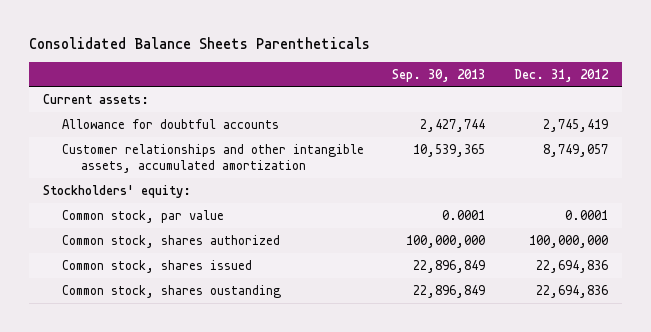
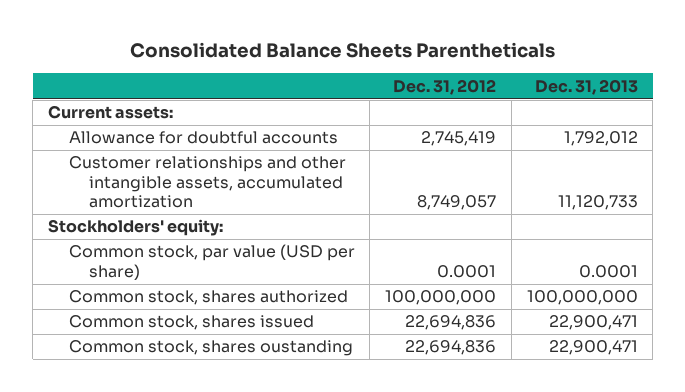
[392,68,486,82] Sep. 30, 2013 -> none
none -> [534,78,638,95] Dec. 31, 2013
[62,209,225,223] Common stock, par value -> [68,244,355,280] Common stock, par value (USD per share)

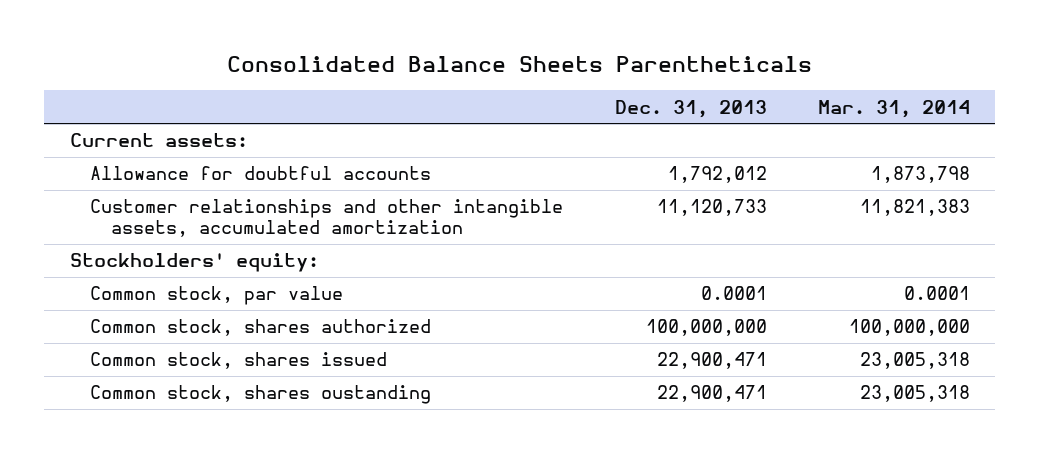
[393,78,497,95] Dec. 31, 2012 -> none
none -> [817,99,970,118] Mar. 31, 2014
[68,244,355,280] Common stock, par value (USD per share) -> [90,286,344,306] Common stock, par value

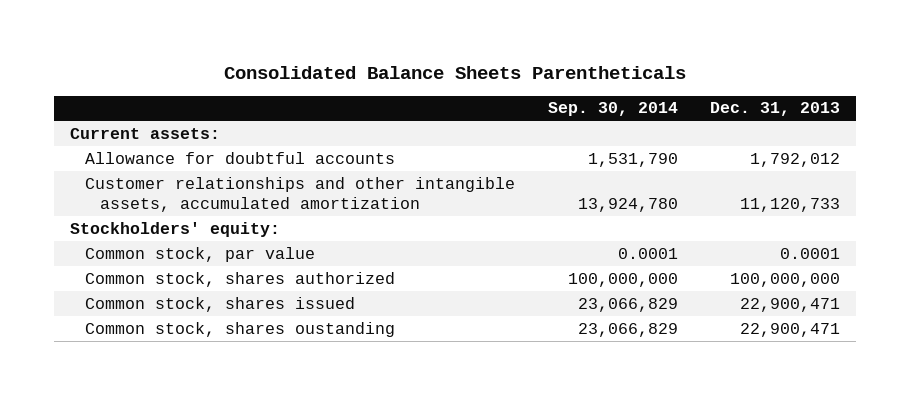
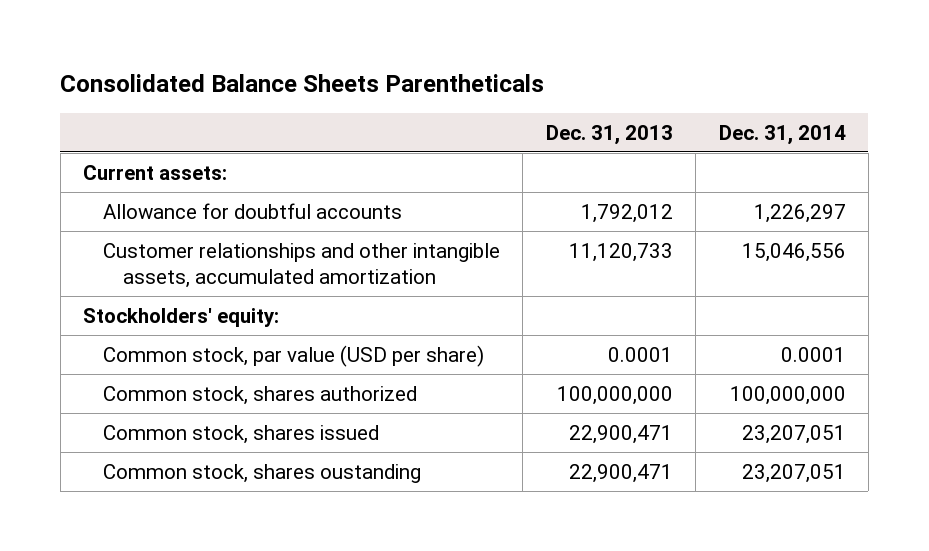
[547,102,678,117] Sep. 30, 2014 -> none
none -> [718,124,846,145] Dec. 31, 2014
[85,246,316,262] Common stock, par value -> [102,344,484,367] Common stock, par value (USD per share)

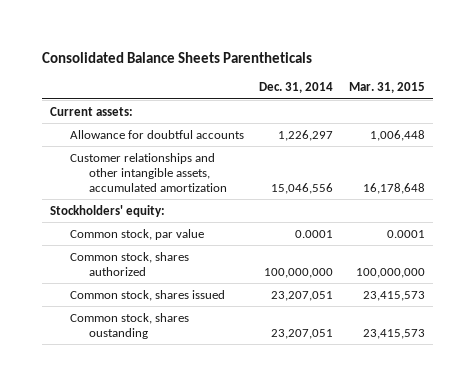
[545,124,673,145] Dec. 31, 2013 -> none
none -> [348,82,425,94] Mar. 31, 2015
[102,344,484,367] Common stock, par value (USD per share) -> [69,228,204,240] Common stock, par value

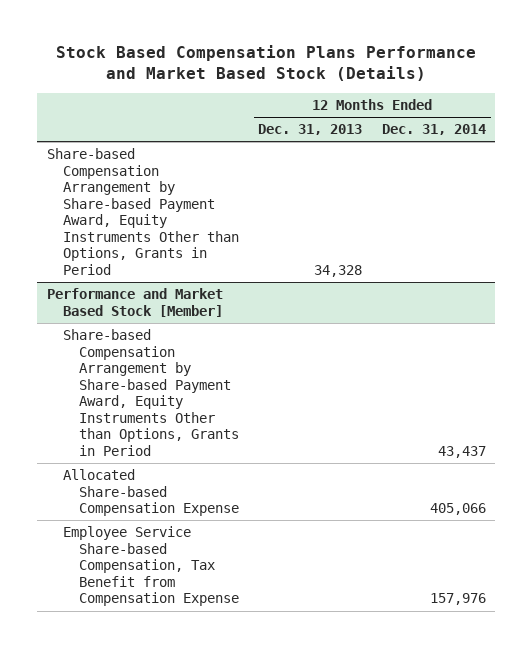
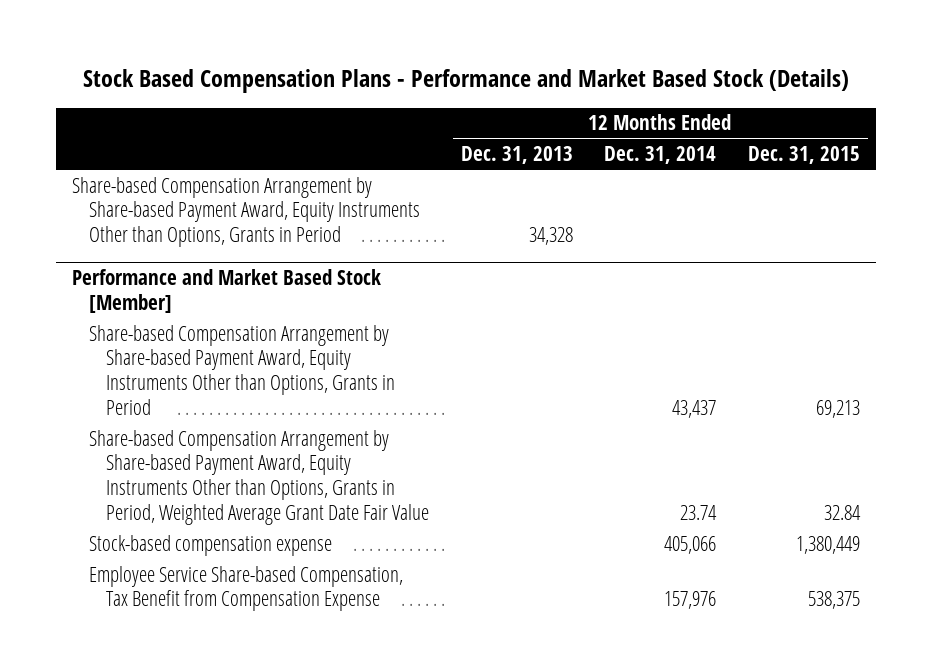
[56,45,477,82] Stock Based Compensation Plans Performance and Market Based Stock (Details) -> [82,69,849,94] Stock Based Compensation Plans - Performance and Market Based Stock (Details)
none -> [747,146,860,165] Dec. 31, 2015
none -> [89,429,430,525] Share-based Compensation Arrangement by Share-based Payment Award, Equity Instruments Other than Options, Grants in Period, Weighted Average Grant Date Fair Value
[62,469,239,517] Allocated Share-based Compensation Expense -> [89,534,333,556] Stock-based compensation expense

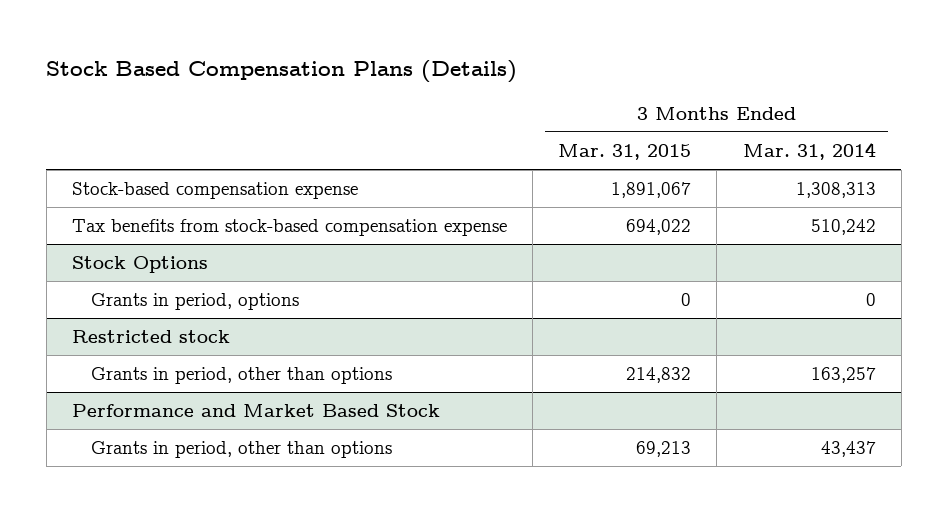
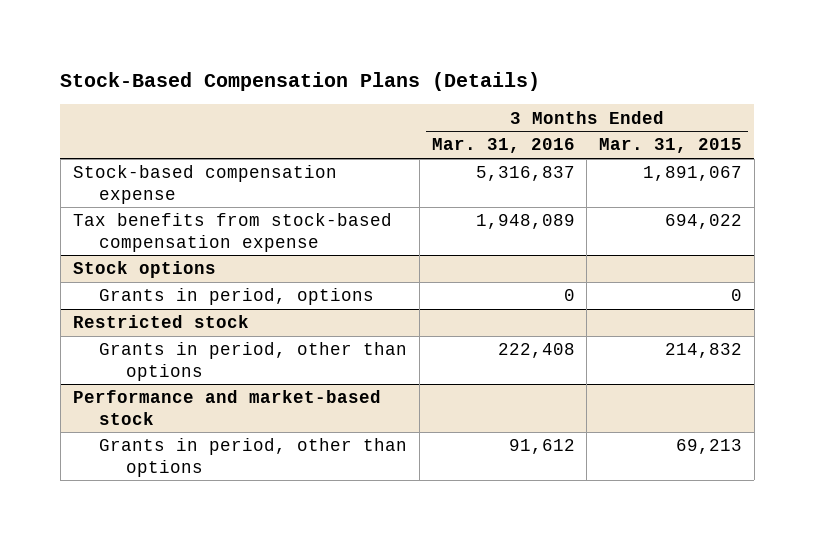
[46,59,518,83] Stock Based Compensation Plans (Details) -> [60,72,541,92] Stock-Based Compensation Plans (Details)
[742,142,876,161] Mar. 31, 2014 -> none
none -> [431,138,575,154] Mar. 31, 2016
[71,256,208,274] Stock Options -> [72,261,216,279] Stock options
[71,404,440,418] Performance and Market Based Stock -> [72,390,381,425] Performance and market-based stock

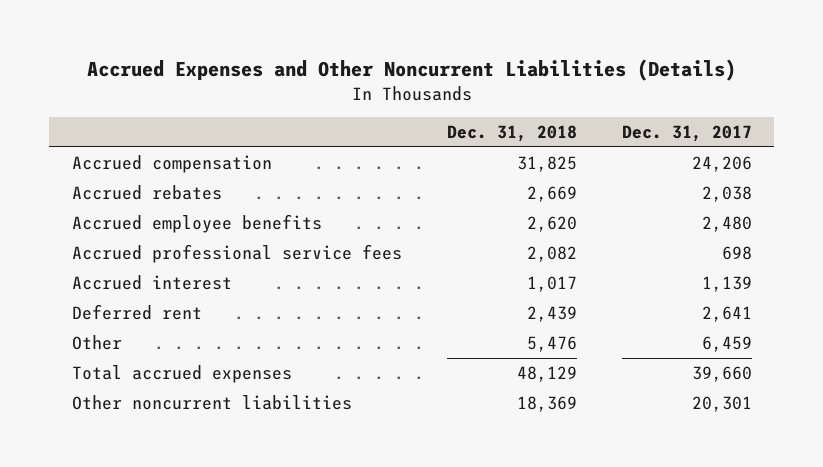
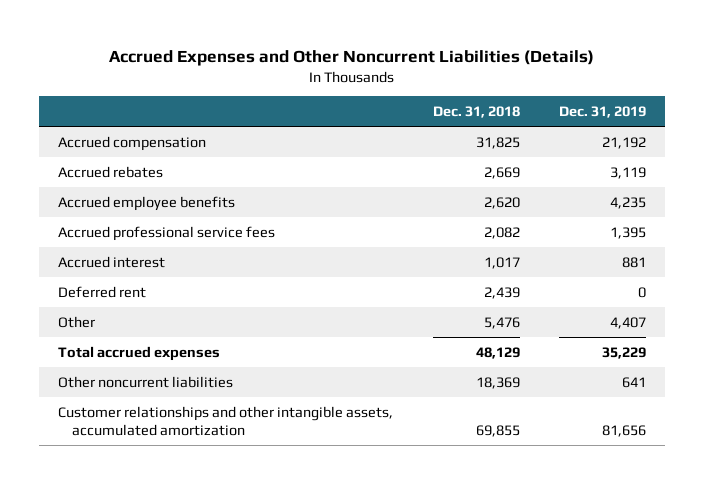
[621,124,752,142] Dec. 31, 2017 -> none
none -> [558,105,646,118] Dec. 31, 2019
none -> [58,405,394,436] Customer relationships and other intangible assets, accumulated amortization

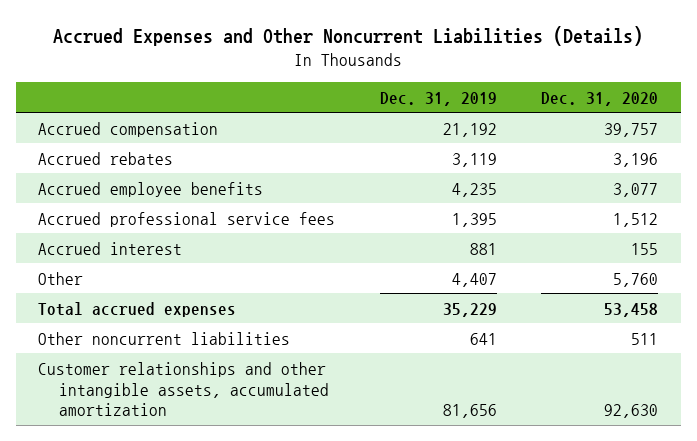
[432,105,520,118] Dec. 31, 2018 -> none
none -> [541,91,659,106] Dec. 31, 2020
[58,285,147,298] Deferred rent -> none

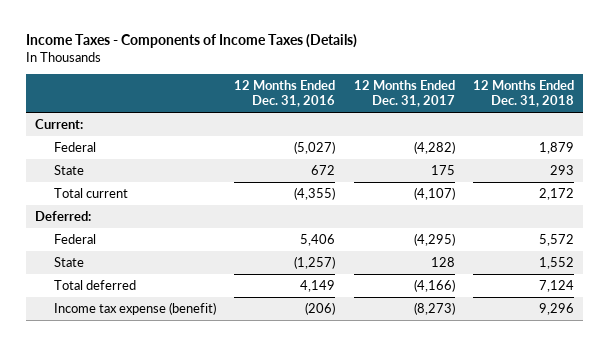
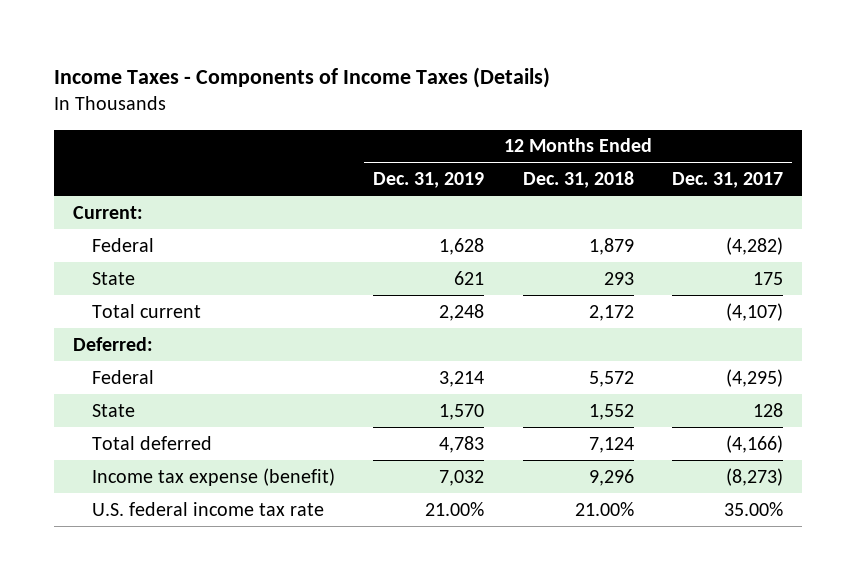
[234,80,336,107] 12 Months Ended Dec. 31, 2016 -> none
none -> [373,171,485,188] Dec. 31, 2019
none -> [92,501,325,516] U.S. federal income tax rate

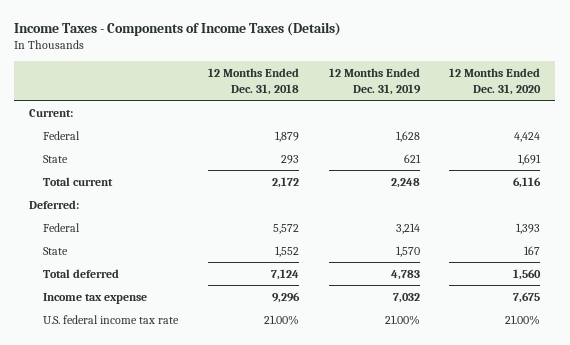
[671,171,783,188] Dec. 31, 2017 -> none
none -> [449,68,542,95] 12 Months Ended Dec. 31, 2020
[92,467,336,486] Income tax expense (benefit) -> [43,292,148,304] Income tax expense

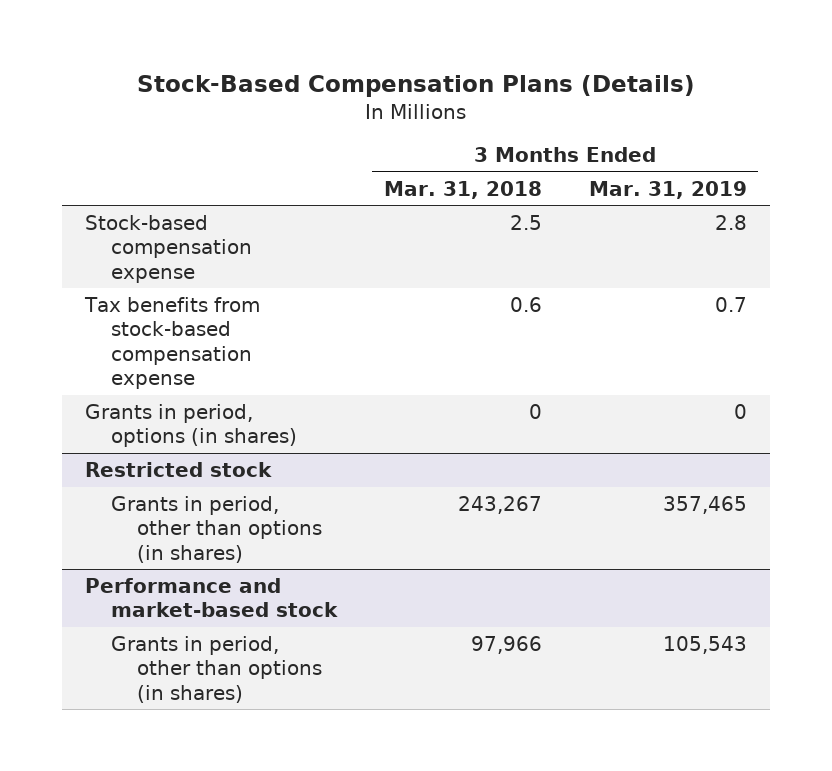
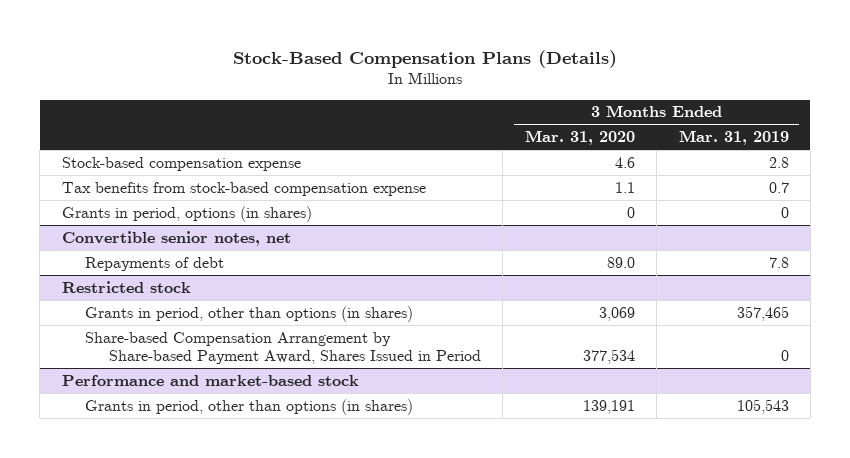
[383,180,542,199] Mar. 31, 2018 -> none
none -> [524,130,635,146] Mar. 31, 2020
none -> [61,230,291,246] Convertible senior notes, net
none -> [85,256,225,271] Repayments of debt
none -> [85,331,481,365] Share-based Compensation Arrangement by Share-based Payment Award, Shares Issued in Period

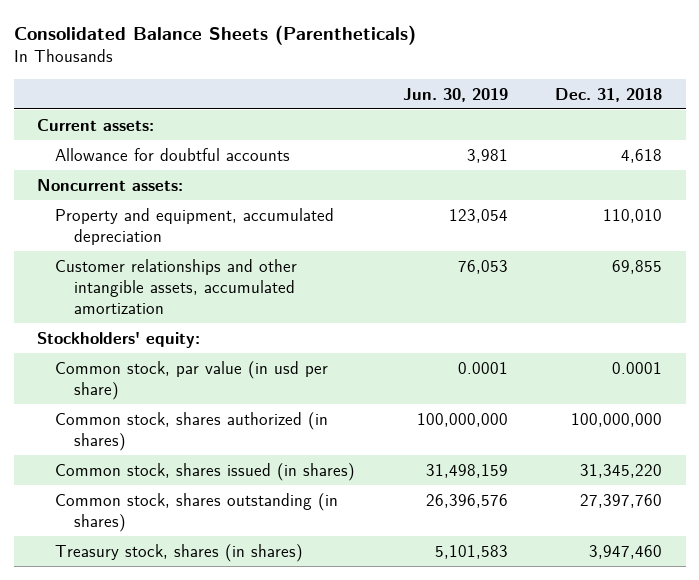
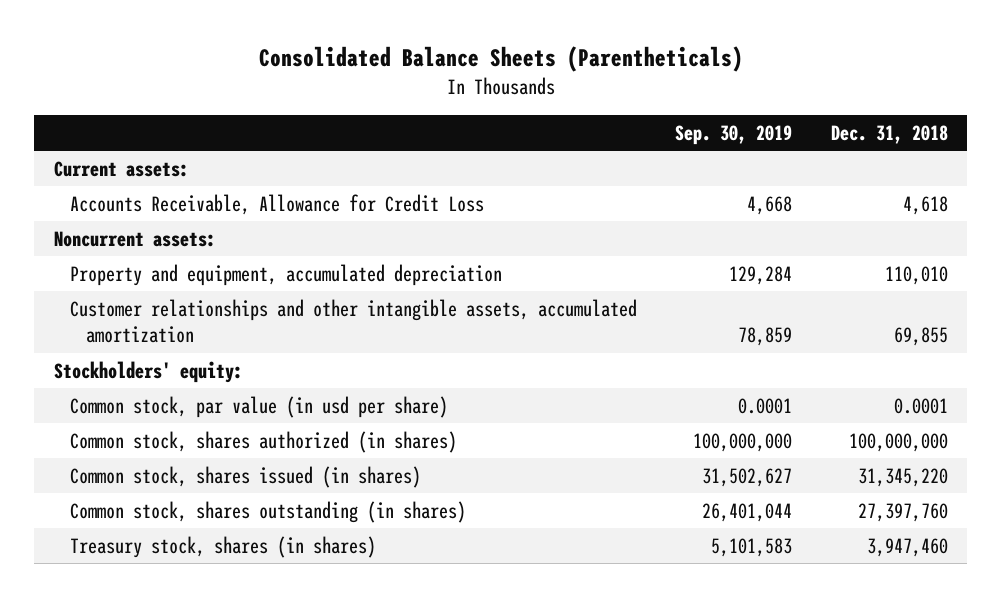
[402,87,508,102] Jun. 30, 2019 -> none
none -> [675,124,793,145] Sep. 30, 2019
[55,147,291,161] Allowance for doubtful accounts -> [69,193,484,215] Accounts Receivable, Allowance for Credit Loss

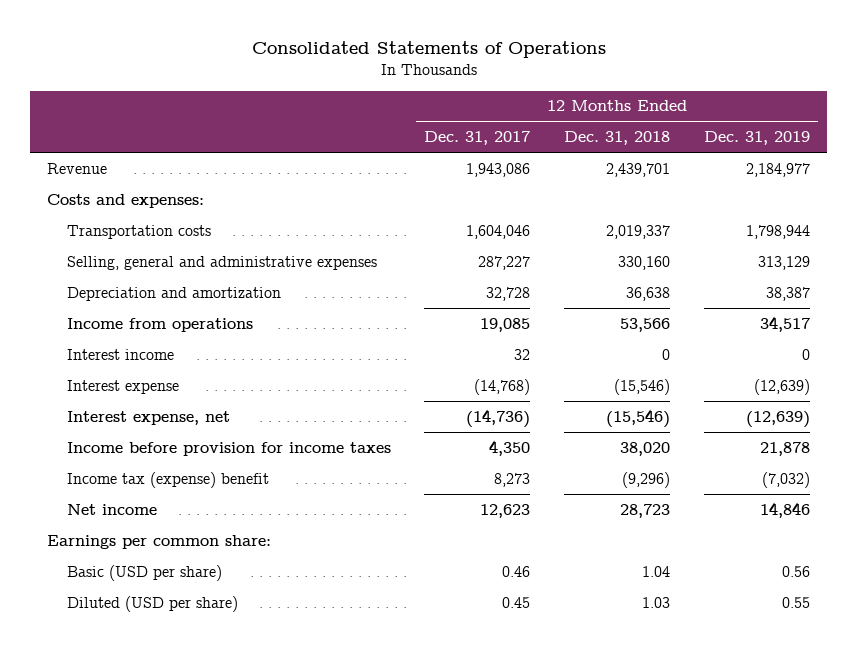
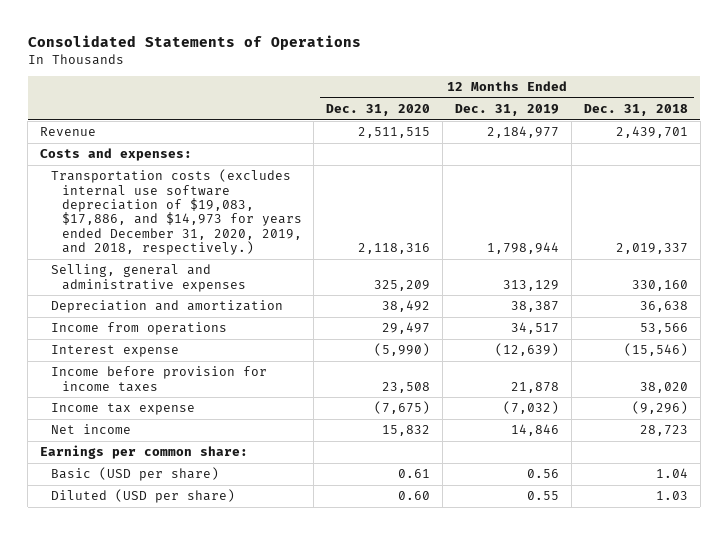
[424,131,531,146] Dec. 31, 2017 -> none
none -> [326,104,431,117] Dec. 31, 2020
[66,224,211,239] Transportation costs -> [50,169,302,256] Transportation costs (excludes internal use software depreciation of $19,083, $17,886, and $14,973 for years ended December 31, 2020, 2019, and 2018, respectively.)
[66,348,174,360] Interest income -> none
[66,410,230,425] Interest expense, net -> none
[66,471,269,488] Income tax (expense) benefit -> [50,403,195,416] Income tax expense

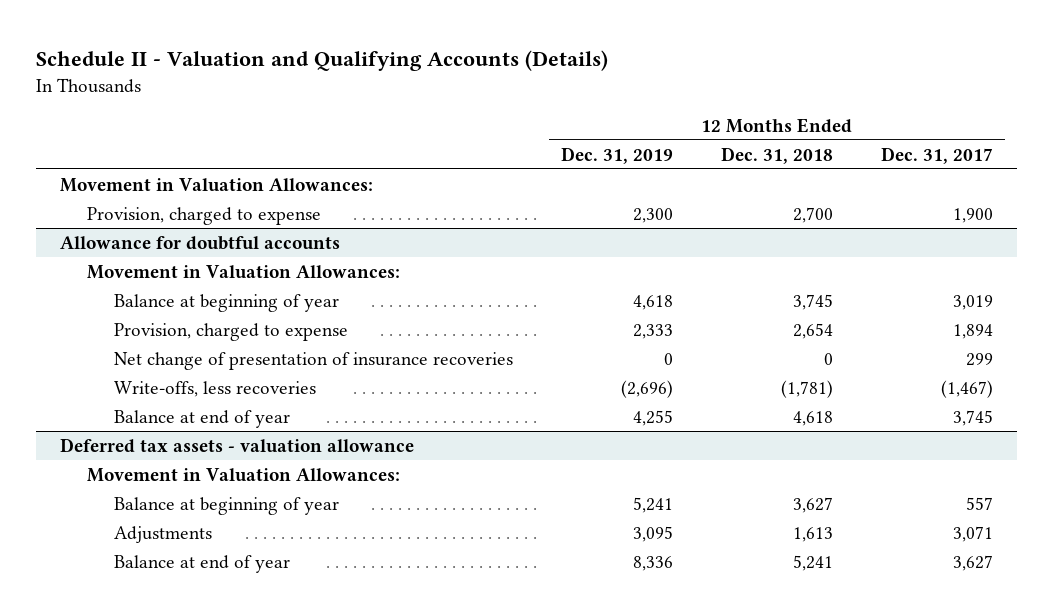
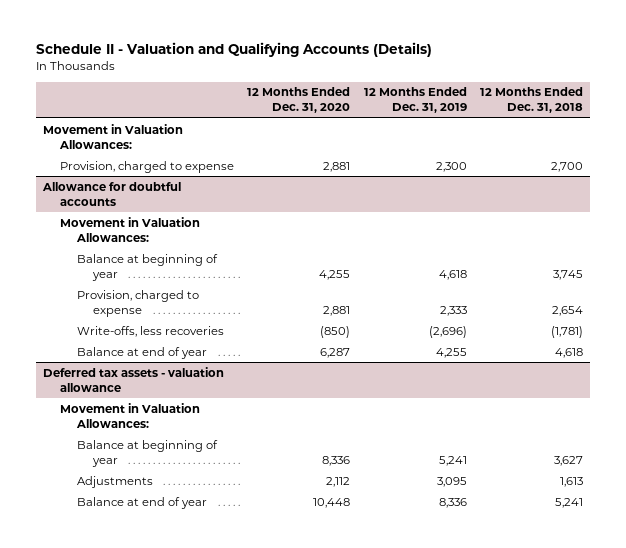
[881,146,994,164] Dec. 31, 2017 -> none
none -> [247,87,351,114] 12 Months Ended Dec. 31, 2020
[114,351,514,370] Net change of presentation of insurance recoveries -> none

